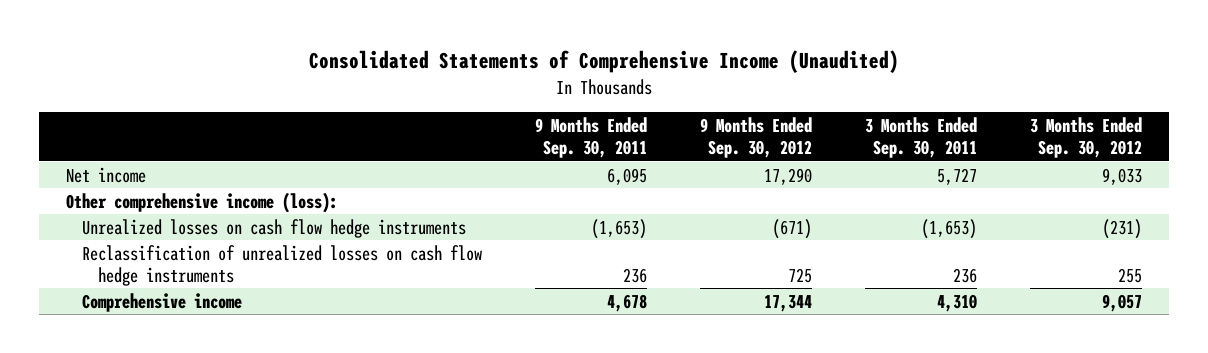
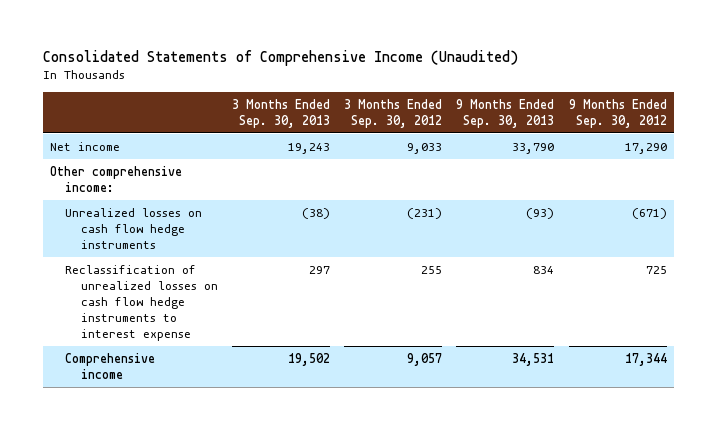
[534,117,647,159] 9 Months Ended Sep. 30, 2011 -> none
[865,117,978,159] 3 Months Ended Sep. 30, 2011 -> none
none -> [231,98,330,128] 3 Months Ended Sep. 30, 2013
none -> [456,98,555,128] 9 Months Ended Sep. 30, 2013
[65,191,338,213] Other comprehensive income (loss): -> [49,165,182,192] Other comprehensive income:
[81,244,482,286] Reclassification of unrealized losses on cash flow hedge instruments -> [65,264,218,341] Reclassification of unrealized losses on cash flow hedge instruments to interest expense

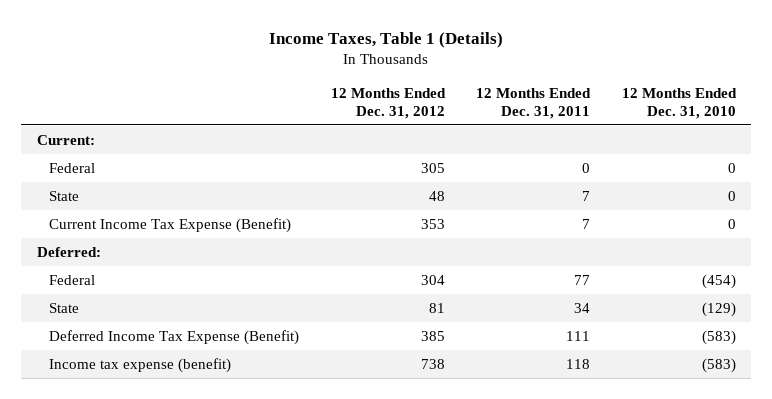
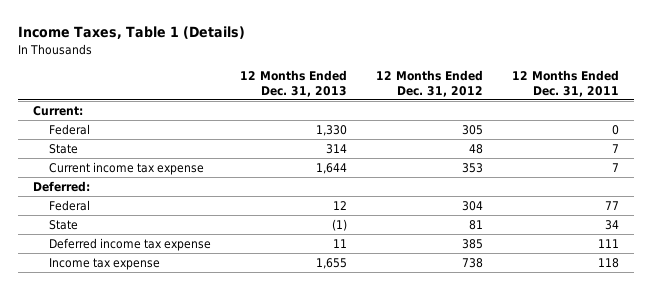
[621,87,737,119] 12 Months Ended Dec. 31, 2010 -> none
none -> [239,69,347,97] 12 Months Ended Dec. 31, 2013
[49,217,292,233] Current Income Tax Expense (Benefit) -> [48,161,204,175] Current income tax expense
[49,329,300,345] Deferred Income Tax Expense (Benefit) -> [48,237,211,251] Deferred income tax expense
[49,357,232,373] Income tax expense (benefit) -> [48,257,160,270] Income tax expense

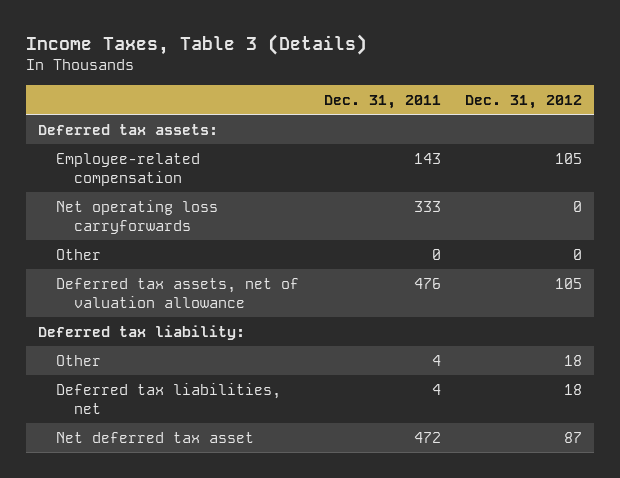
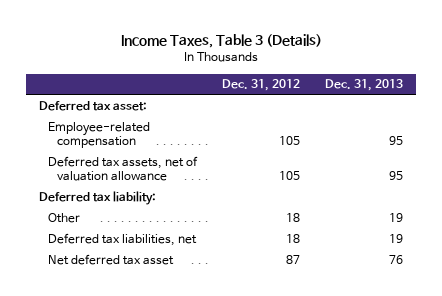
[323,95,441,110] Dec. 31, 2011 -> none
none -> [325,79,404,92] Dec. 31, 2013
[38,123,219,135] Deferred tax assets: -> [38,100,147,111] Deferred tax asset:
[56,199,219,235] Net operating loss carryforwards -> none
[56,248,102,260] Other -> none

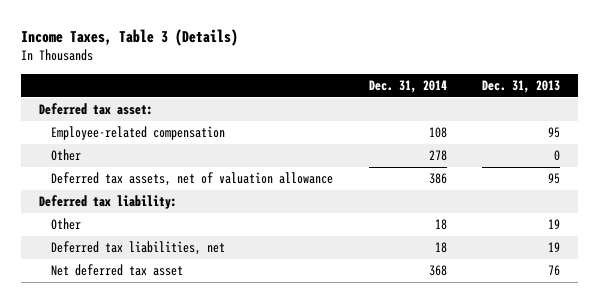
[221,79,300,92] Dec. 31, 2012 -> none
none -> [368,79,447,93] Dec. 31, 2014
none -> [51,149,82,162] Other

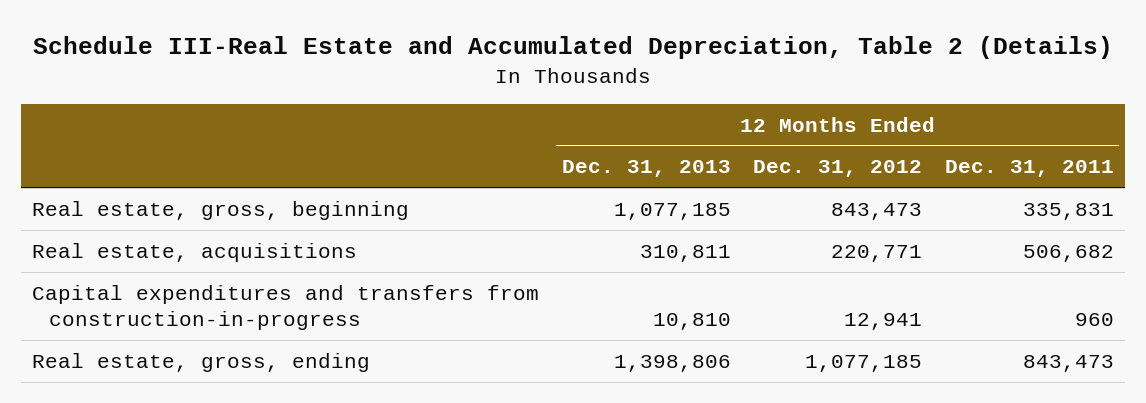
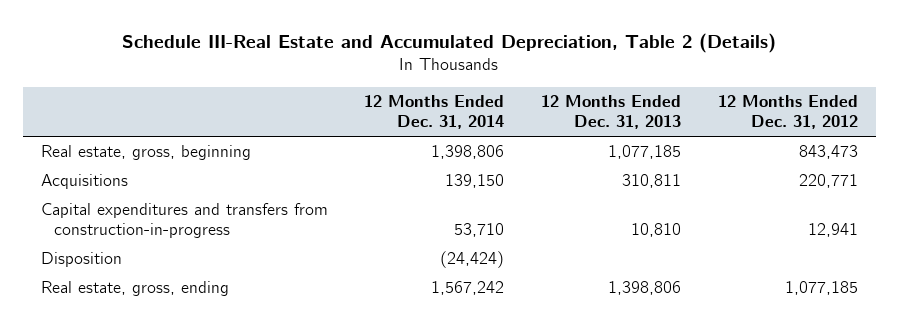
[944,160,1114,178] Dec. 31, 2011 -> none
none -> [364,95,505,130] 12 Months Ended Dec. 31, 2014
[32,242,358,262] Real estate, acquisitions -> [40,174,128,190] Acquisitions
none -> [40,252,122,268] Disposition

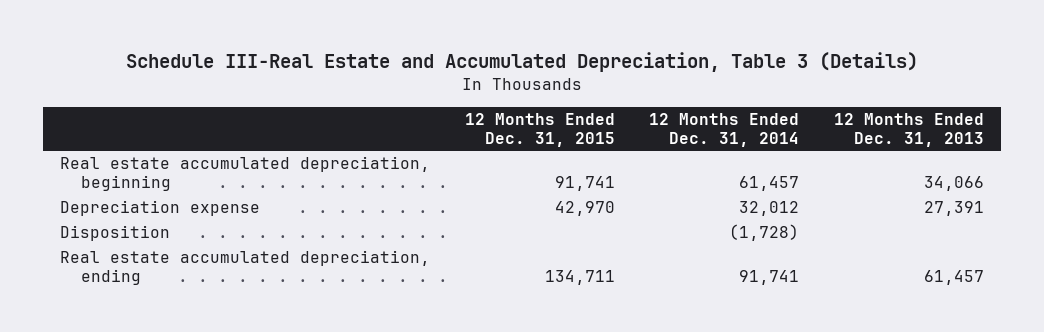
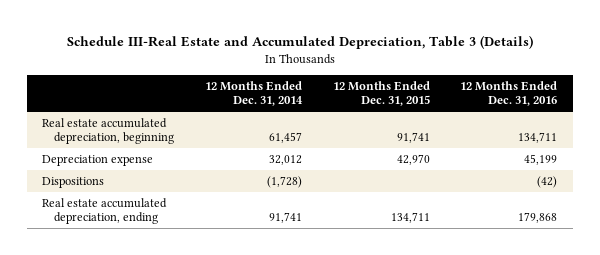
[833,112,984,147] 12 Months Ended Dec. 31, 2013 -> none
none -> [460,80,558,107] 12 Months Ended Dec. 31, 2016
[60,225,171,242] Disposition -> [42,177,105,189] Dispositions

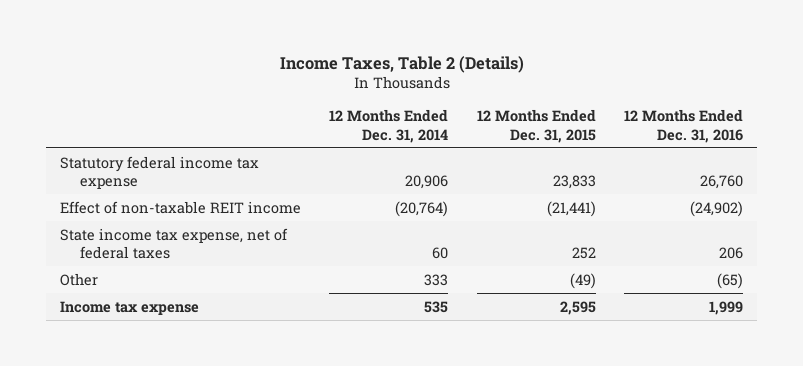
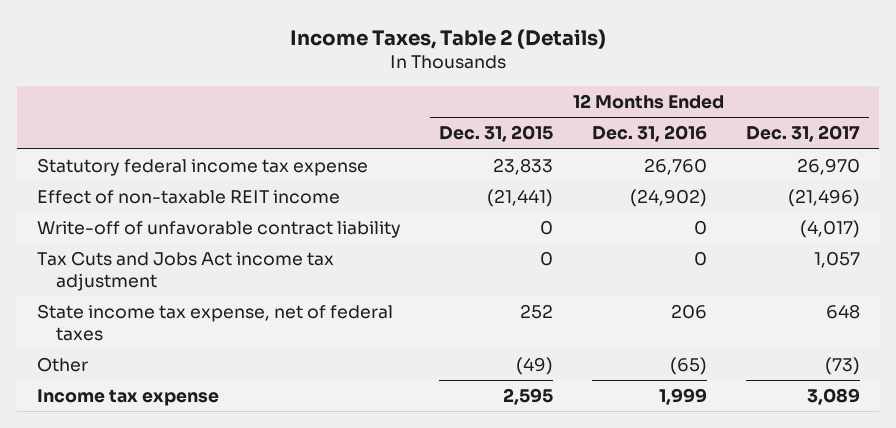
[329,109,449,143] 12 Months Ended Dec. 31, 2014 -> none
none -> [745,125,860,143] Dec. 31, 2017
none -> [36,221,401,239] Write-off of unfavorable contract liability
none -> [36,251,334,291] Tax Cuts and Jobs Act income tax adjustment

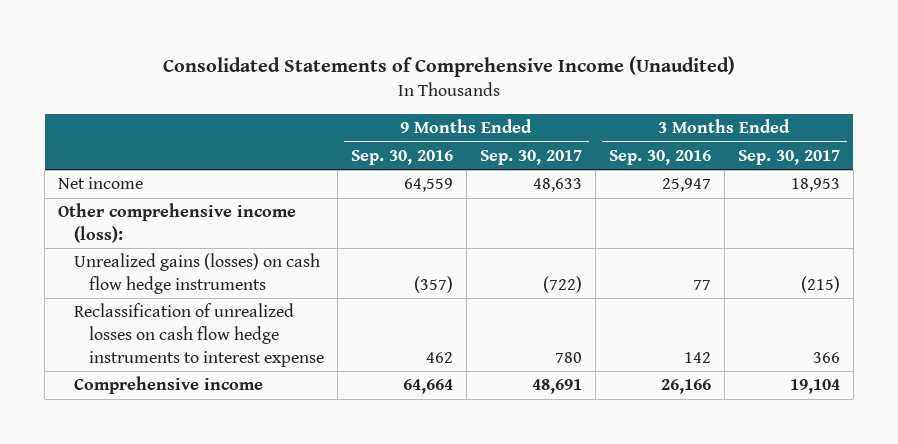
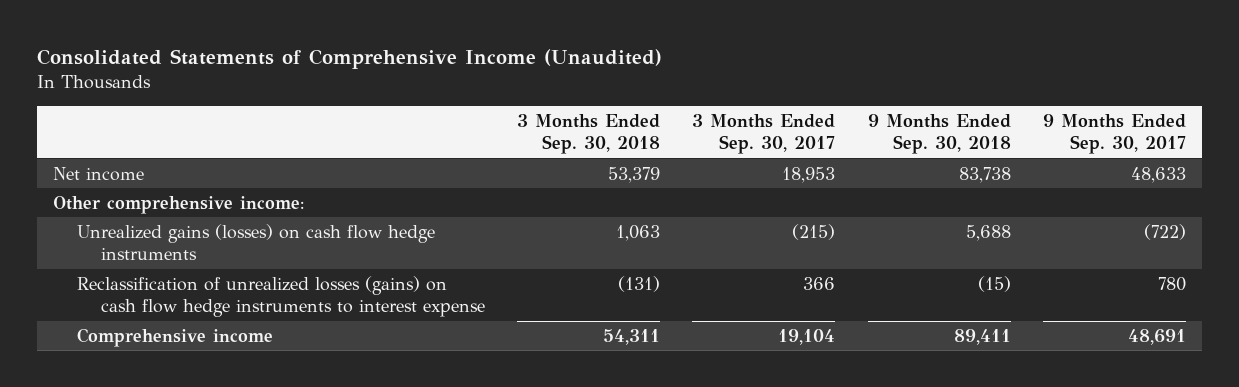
[350,149,453,165] Sep. 30, 2016 -> none
[608,149,711,165] Sep. 30, 2016 -> none
none -> [517,113,661,155] 3 Months Ended Sep. 30, 2018
none -> [867,113,1011,155] 9 Months Ended Sep. 30, 2018
[58,203,297,243] Other comprehensive income (loss): -> [52,195,304,214] Other comprehensive income:
[73,303,324,367] Reclassification of unrealized losses on cash flow hedge instruments to interest expense -> [76,275,485,318] Reclassification of unrealized losses (gains) on cash flow hedge instruments to interest expense

